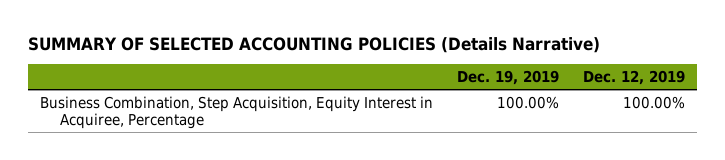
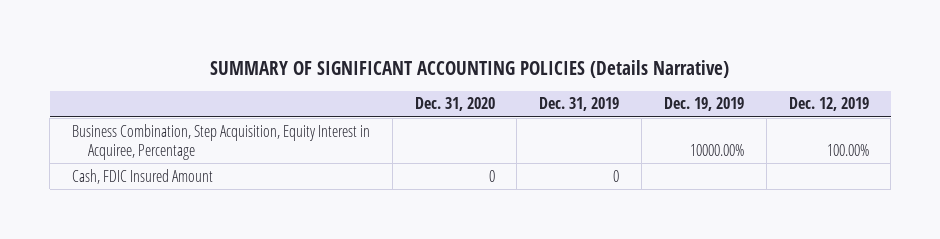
[27,37,600,54] SUMMARY OF SELECTED ACCOUNTING POLICIES (Details Narrative) -> [210,59,730,78] SUMMARY OF SIGNIFICANT ACCOUNTING POLICIES (Details Narrative)
none -> [414,97,495,112] Dec. 31, 2020
none -> [539,97,620,112] Dec. 31, 2019
[496,95,559,109] 100.00% -> [689,144,744,157] 10000.00%
none -> [71,168,213,184] Cash, FDIC Insured Amount

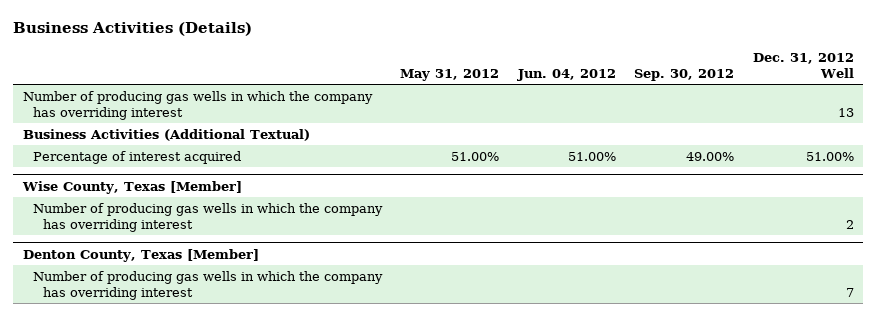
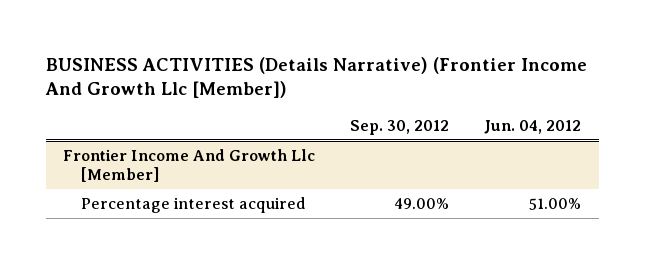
[13,22,253,37] Business Activities (Details) -> [44,56,587,99] BUSINESS ACTIVITIES (Details Narrative) (Frontier Income And Growth Llc [Member])
[400,68,500,81] May 31, 2012 -> none
[752,52,854,78] Dec. 31, 2012 Well -> none
[22,90,373,120] Number of producing gas wells in which the company has overriding interest -> none
[22,128,310,141] Business Activities (Additional Textual) -> none
[32,150,241,164] Percentage of interest acquired -> none
[21,180,242,194] Wise County, Texas [Member] -> none
[32,202,383,232] Number of producing gas wells in which the company has overriding interest -> none
[22,248,259,262] Denton County, Texas [Member] -> none
[32,270,383,300] Number of producing gas wells in which the company has overriding interest -> none
none -> [63,148,316,183] Frontier Income And Growth Llc [Member]
none -> [81,196,307,213] Percentage interest acquired

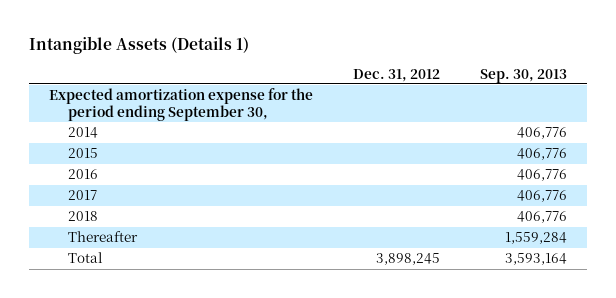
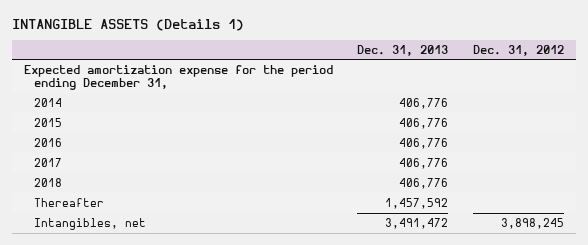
[28,35,249,54] Intangible Assets (Details 1) -> [11,18,244,31] INTANGIBLE ASSETS (Details 1)
[479,68,567,83] Sep. 30, 2013 -> none
none -> [357,44,449,56] Dec. 31, 2013
[48,88,313,121] Expected amortization expense for the period ending September 30, -> [23,64,333,91] Expected amortization expense for the period ending December 31,
[68,252,104,264] Total -> [34,217,147,230] Intangibles, net

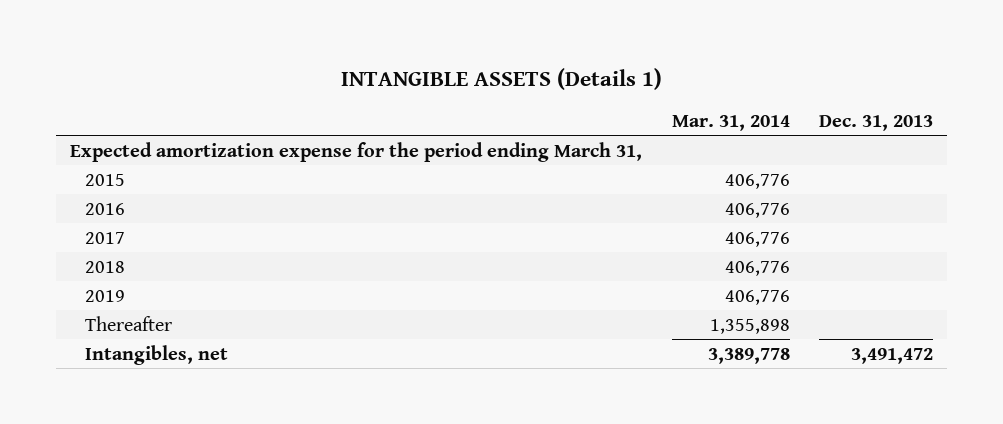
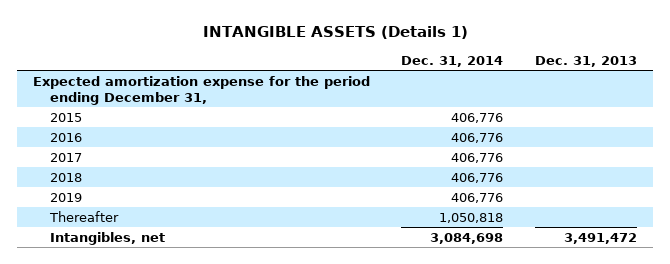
[671,114,790,131] Mar. 31, 2014 -> none
none -> [401,56,504,68] Dec. 31, 2014
[70,141,643,162] Expected amortization expense for the period ending March 31, -> [33,75,371,105] Expected amortization expense for the period ending December 31,

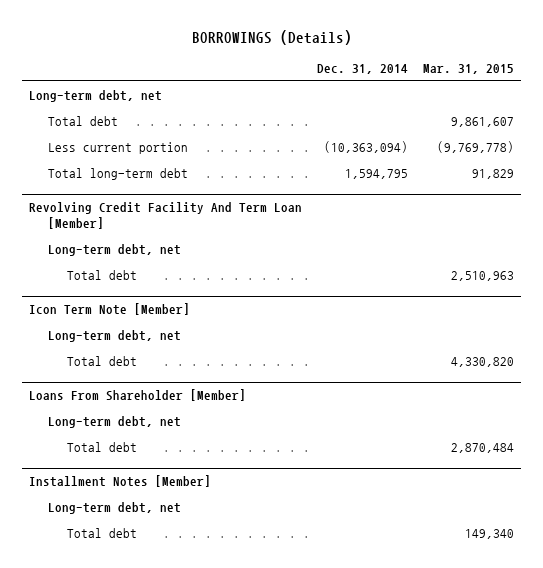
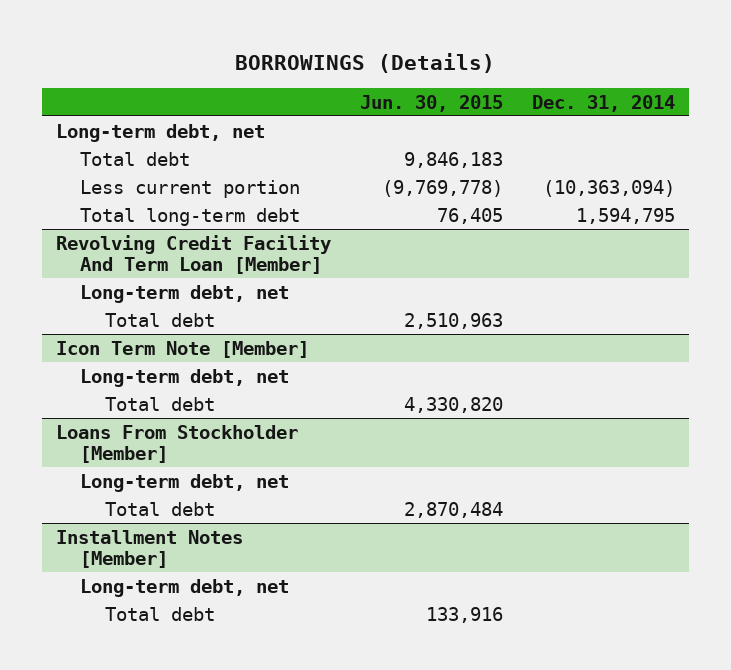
[422,64,514,75] Mar. 31, 2015 -> none
none -> [359,94,503,112] Jun. 30, 2015
[29,389,247,402] Loans From Shareholder [Member] -> [55,424,298,463] Loans From Stockholder [Member]

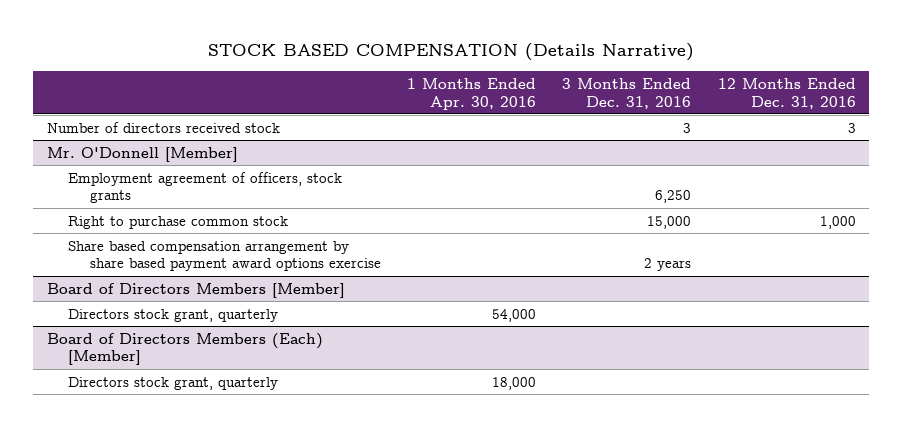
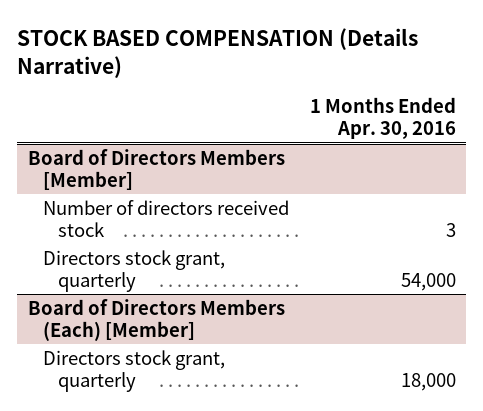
[562,77,692,109] 3 Months Ended Dec. 31, 2016 -> none
[717,77,856,109] 12 Months Ended Dec. 31, 2016 -> none
[46,121,280,133] Number of directors received stock -> none
[46,146,238,162] Mr. O'Donnell [Member] -> none
[68,171,343,204] Employment agreement of officers, stock grants -> none
[68,215,289,229] Right to purchase common stock -> none
[68,240,381,272] Share based compensation arrangement by share based payment award options exercise -> none
none -> [42,199,289,237] Number of directors received stock

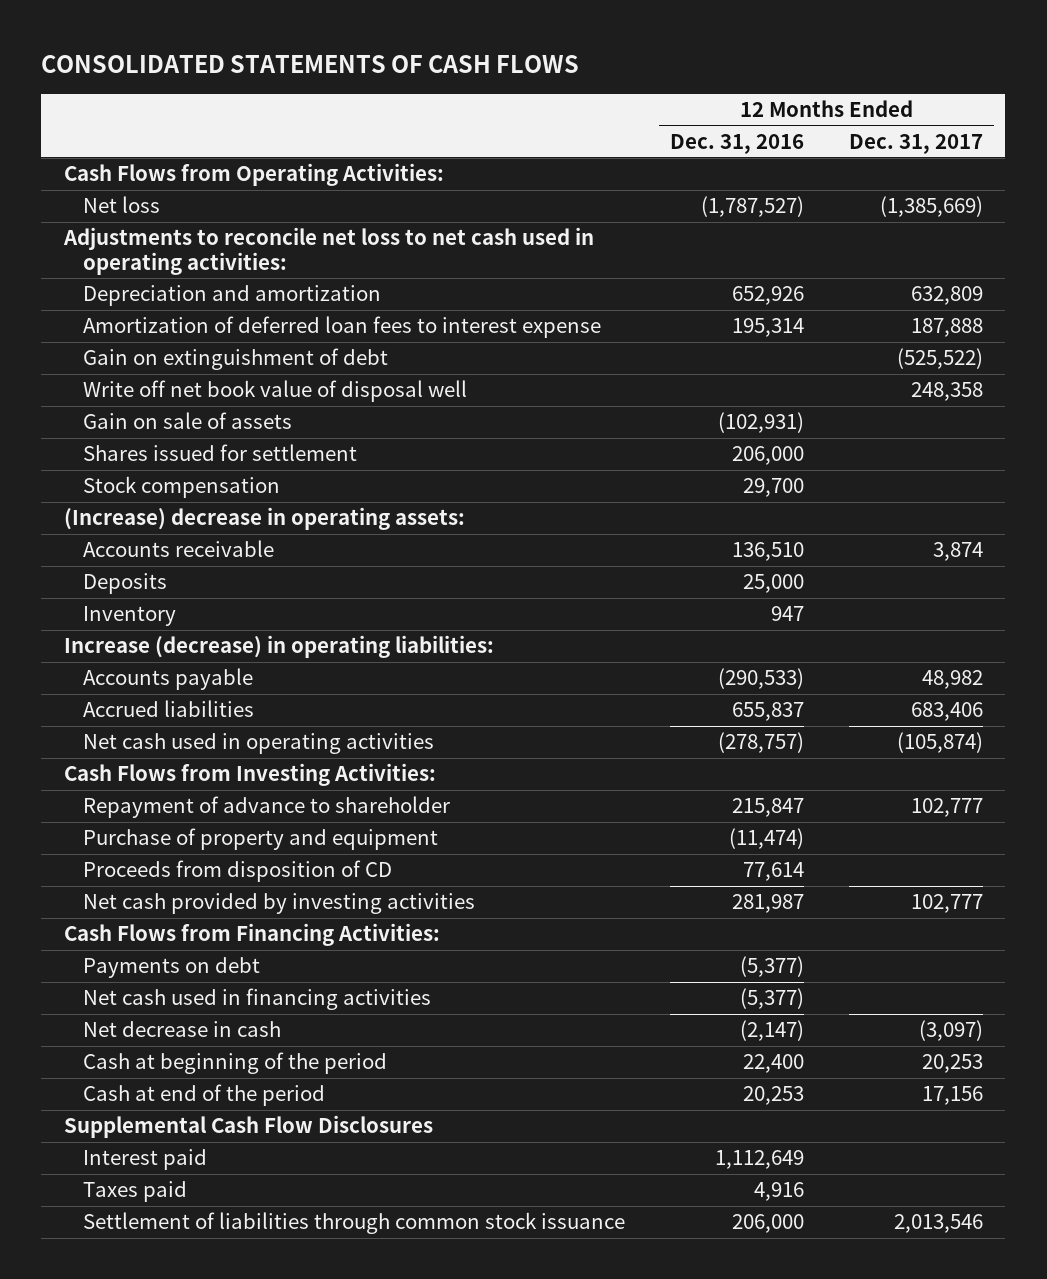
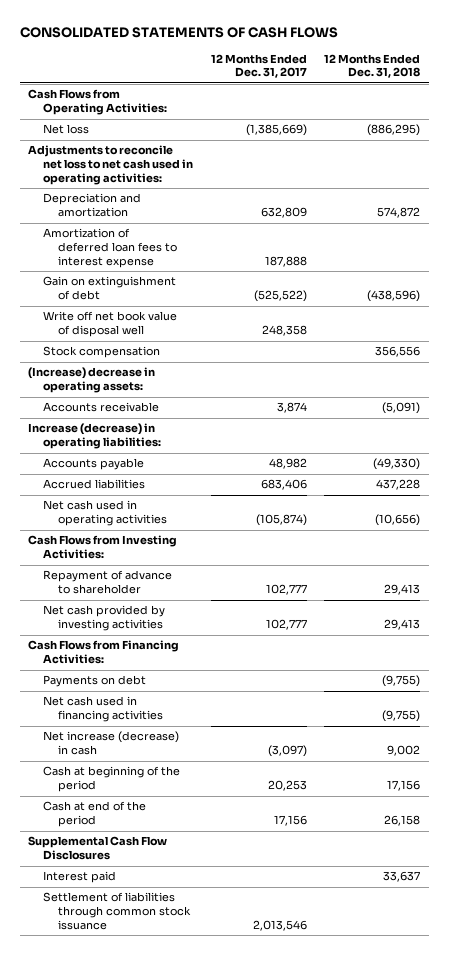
[670,133,805,154] Dec. 31, 2016 -> none
none -> [324,53,421,79] 12 Months Ended Dec. 31, 2018
[83,412,293,430] Gain on sale of assets -> none
[83,444,358,462] Shares issued for settlement -> none
[83,573,168,595] Deposits -> none
[83,606,177,627] Inventory -> none
[83,828,439,851] Purchase of property and equipment -> none
[83,860,393,883] Proceeds from disposition of CD -> none
[83,1021,282,1038] Net decrease in cash -> [43,731,180,756] Net increase (decrease) in cash
[83,1181,188,1203] Taxes paid -> none

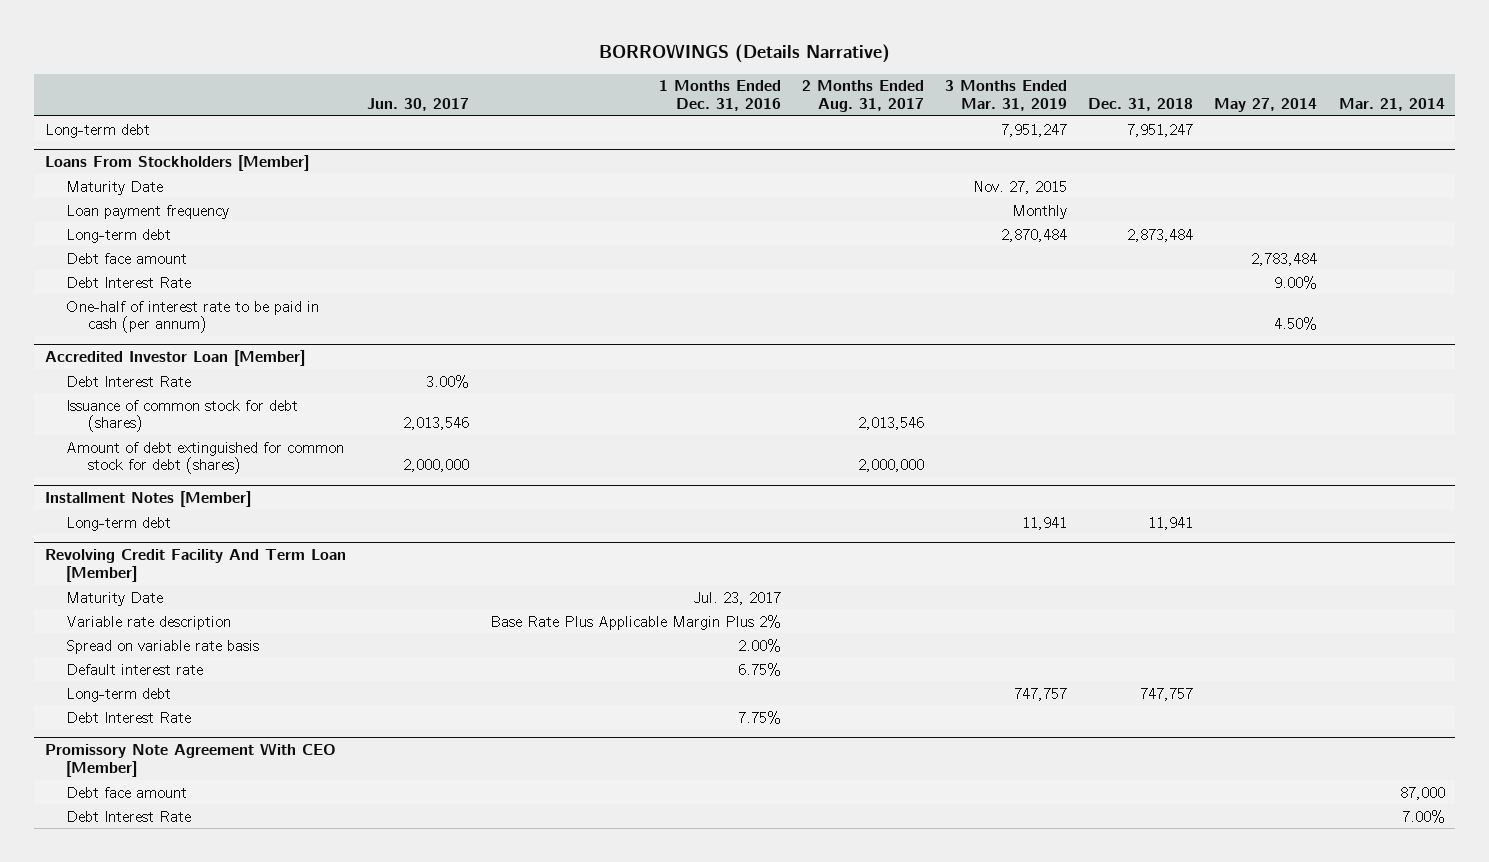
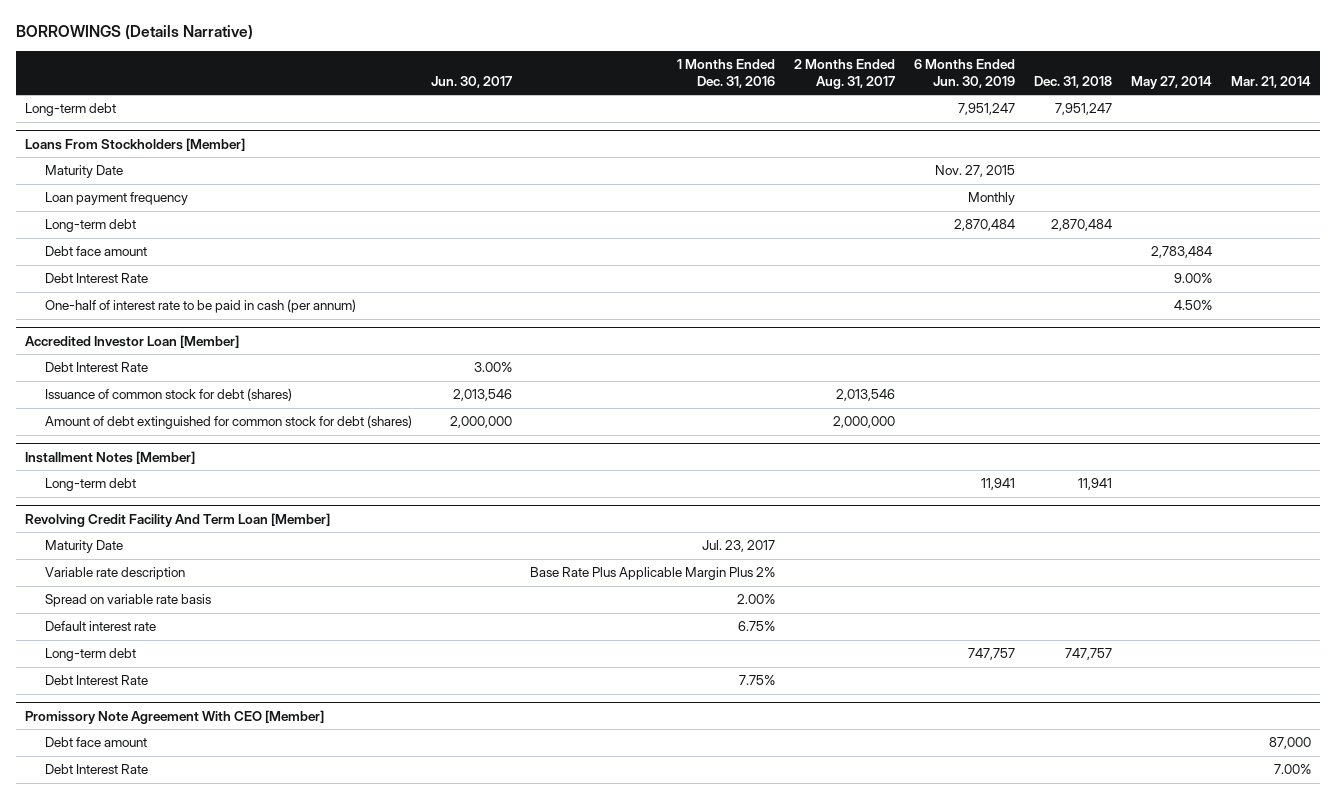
[945,80,1068,112] 3 Months Ended Mar. 31, 2019 -> none
none -> [914,59,1016,89] 6 Months Ended Jun. 30, 2019
[1127,228,1194,242] 2,873,484 -> [1051,219,1113,232] 2,870,484

